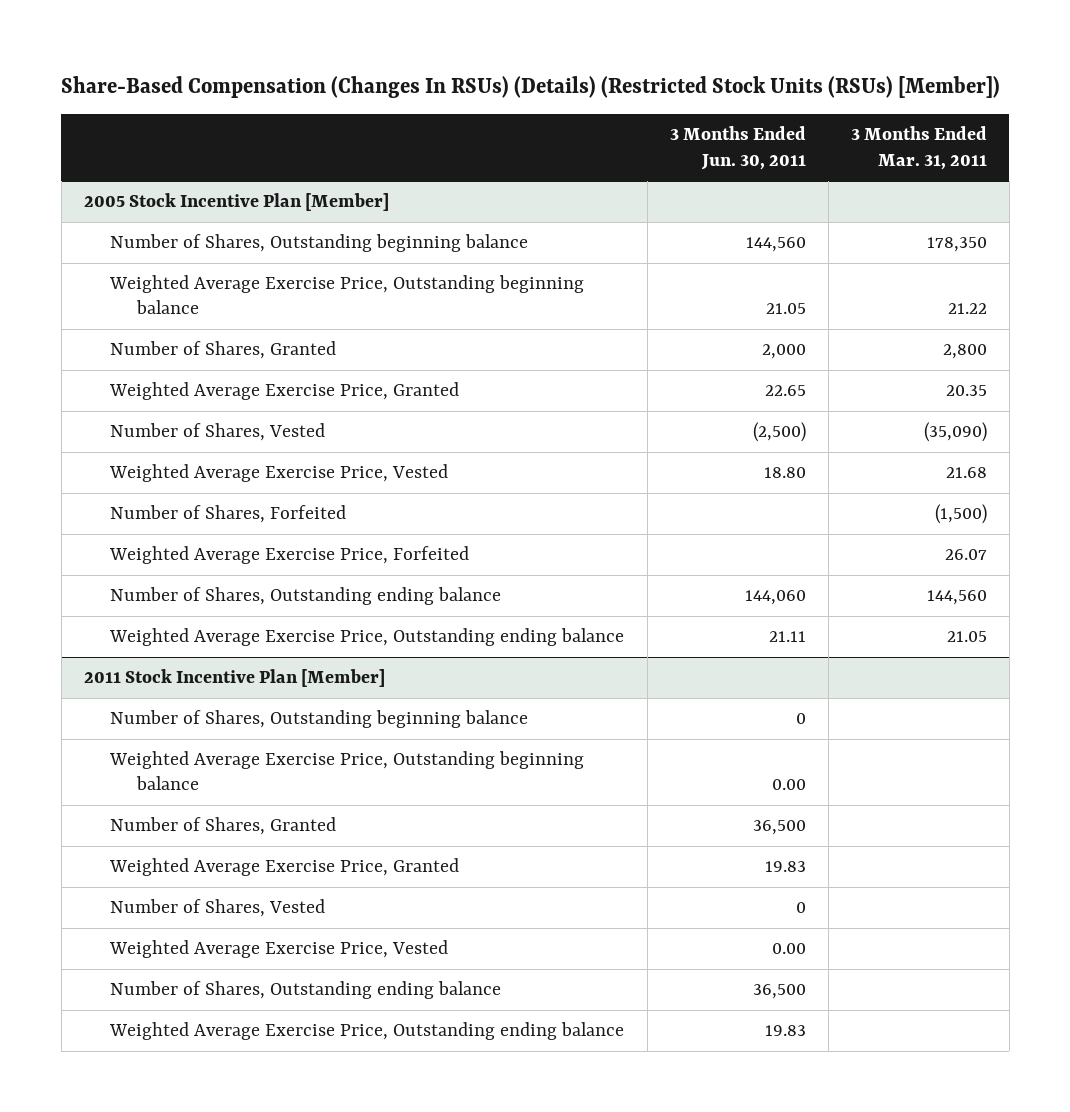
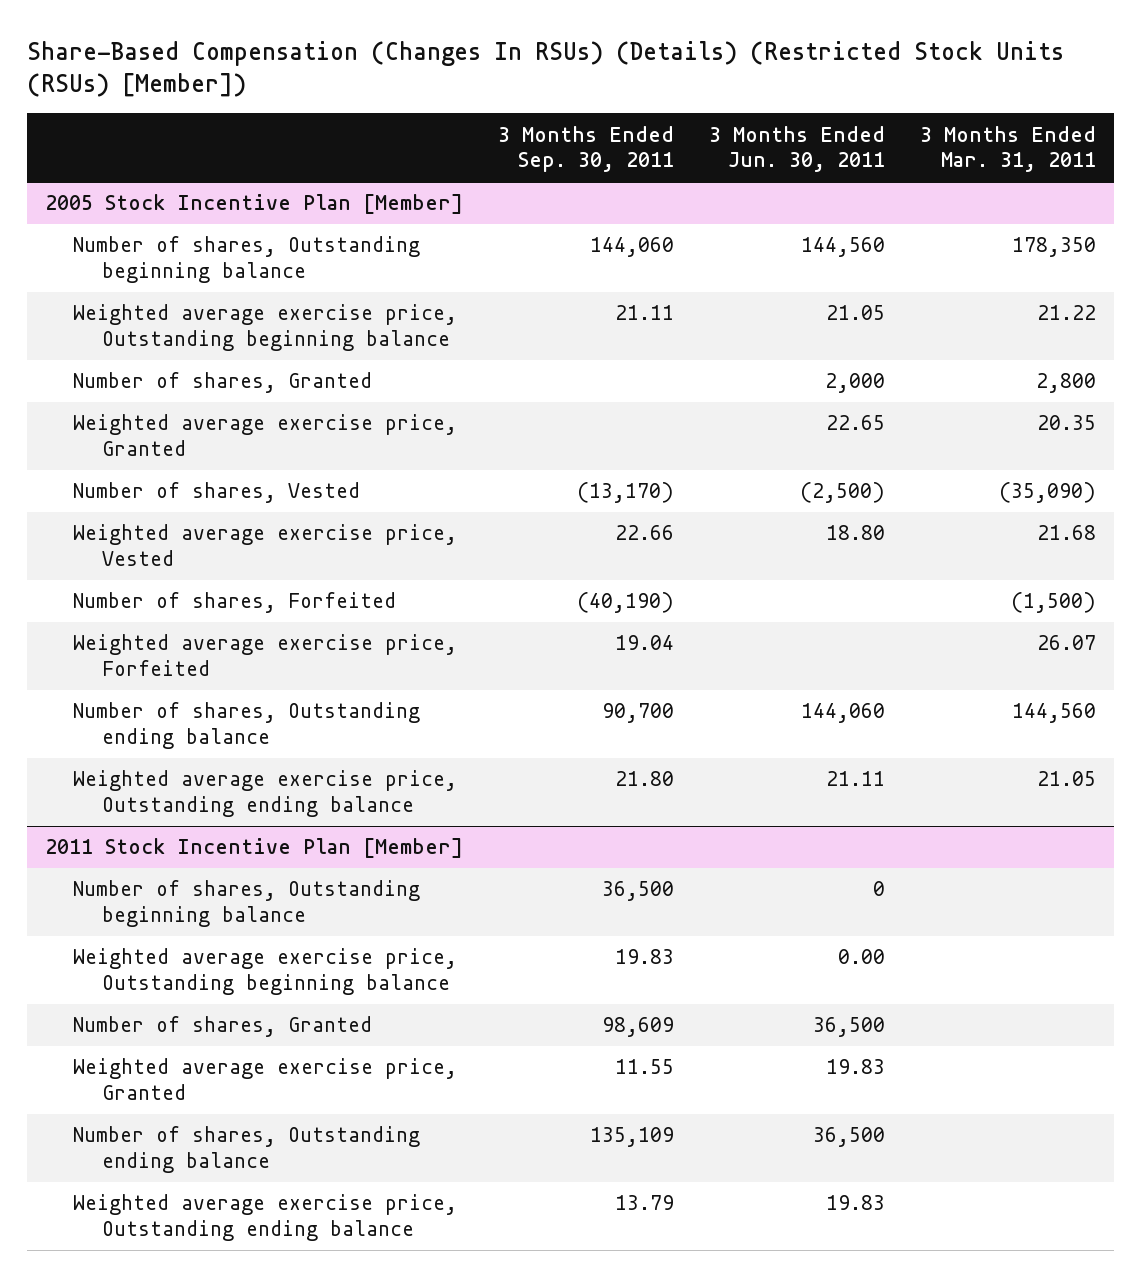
none -> [497,125,674,173] 3 Months Ended Sep. 30, 2011
[110,234,529,253] Number of Shares, Outstanding beginning balance -> [73,236,421,284] Number of shares, Outstanding beginning balance
[109,275,585,315] Weighted Average Exercise Price, Outstanding beginning balance -> [73,304,458,352] Weighted average exercise price, Outstanding beginning balance
[110,341,337,360] Number of Shares, Granted -> [73,372,373,394] Number of shares, Granted
[109,382,460,401] Weighted Average Exercise Price, Granted -> [73,414,458,457] Weighted average exercise price, Granted
[110,423,326,442] Number of Shares, Vested -> [73,482,361,504] Number of shares, Vested
[109,464,449,483] Weighted Average Exercise Price, Vested -> [73,524,458,567] Weighted average exercise price, Vested
[110,505,347,524] Number of Shares, Forfeited -> [73,592,397,614] Number of shares, Forfeited
[109,546,470,565] Weighted Average Exercise Price, Forfeited -> [73,634,458,677] Weighted average exercise price, Forfeited
[110,587,502,606] Number of Shares, Outstanding ending balance -> [73,702,421,750] Number of shares, Outstanding ending balance
[109,628,625,647] Weighted Average Exercise Price, Outstanding ending balance -> [73,770,458,818] Weighted average exercise price, Outstanding ending balance
[110,899,326,918] Number of Shares, Vested -> none
[109,940,449,959] Weighted Average Exercise Price, Vested -> none
[110,710,529,729] Number of Shares, Outstanding beginning balance -> [73,880,421,928] Number of shares, Outstanding beginning balance
[109,751,585,791] Weighted Average Exercise Price, Outstanding beginning balance -> [73,948,458,996] Weighted average exercise price, Outstanding beginning balance
[110,817,337,836] Number of Shares, Granted -> [73,1016,373,1038] Number of shares, Granted
[109,858,460,877] Weighted Average Exercise Price, Granted -> [73,1058,458,1101] Weighted average exercise price, Granted
[110,981,502,1000] Number of Shares, Outstanding ending balance -> [73,1126,421,1174] Number of shares, Outstanding ending balance
[109,1022,625,1041] Weighted Average Exercise Price, Outstanding ending balance -> [73,1194,458,1242] Weighted average exercise price, Outstanding ending balance

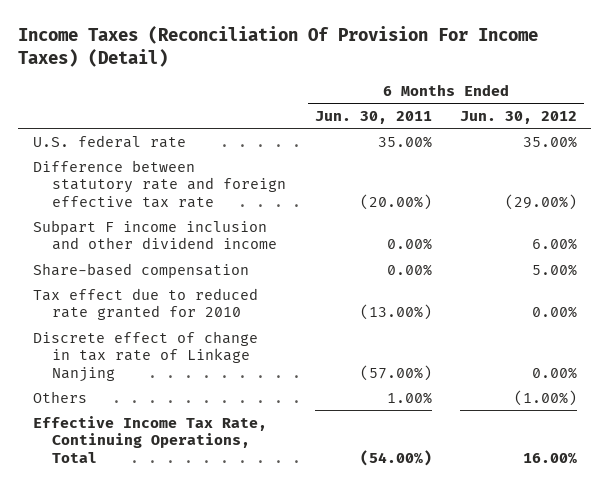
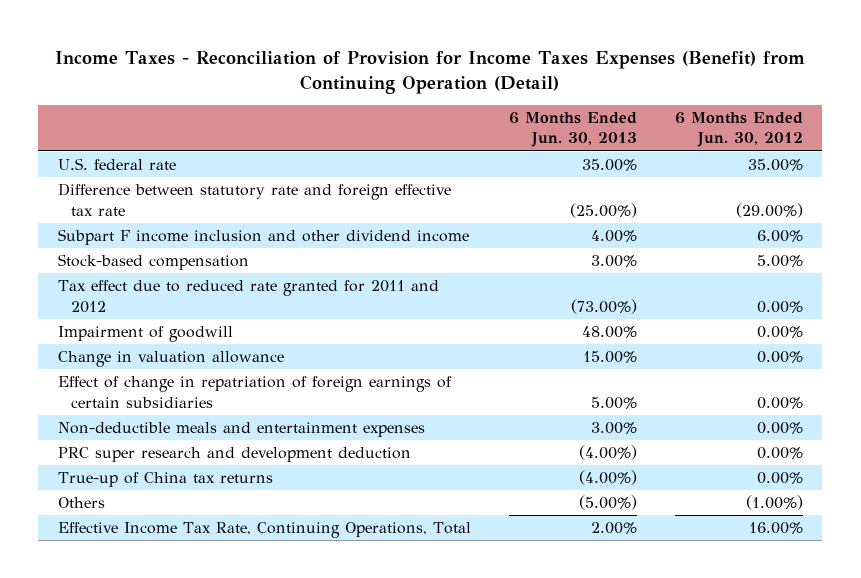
[18,26,539,68] Income Taxes (Reconciliation Of Provision For Income Taxes) (Detail) -> [55,50,806,94] Income Taxes - Reconciliation of Provision for Income Taxes Expenses (Benefit) from Continuing Operation (Detail)
[314,110,432,124] Jun. 30, 2011 -> none
none -> [508,112,637,148] 6 Months Ended Jun. 30, 2013
[32,330,258,383] Discrete effect of change in tax rate of Linkage Nanjing -> none
[32,262,249,278] Share-based compensation -> [57,254,249,271] Stock-based compensation
[32,287,258,321] Tax effect due to reduced rate granted for 2010 -> [57,280,439,313] Tax effect due to reduced rate granted for 2011 and 2012
none -> [57,326,233,343] Impairment of goodwill
none -> [57,351,284,368] Change in valuation allowance
none -> [57,376,452,408] Effect of change in repatriation of foreign earnings of certain subsidiaries
none -> [57,422,425,438] Non-deductible meals and entertainment expenses
none -> [57,447,411,463] PRC super research and development deduction
none -> [57,472,273,488] True-up of China tax returns

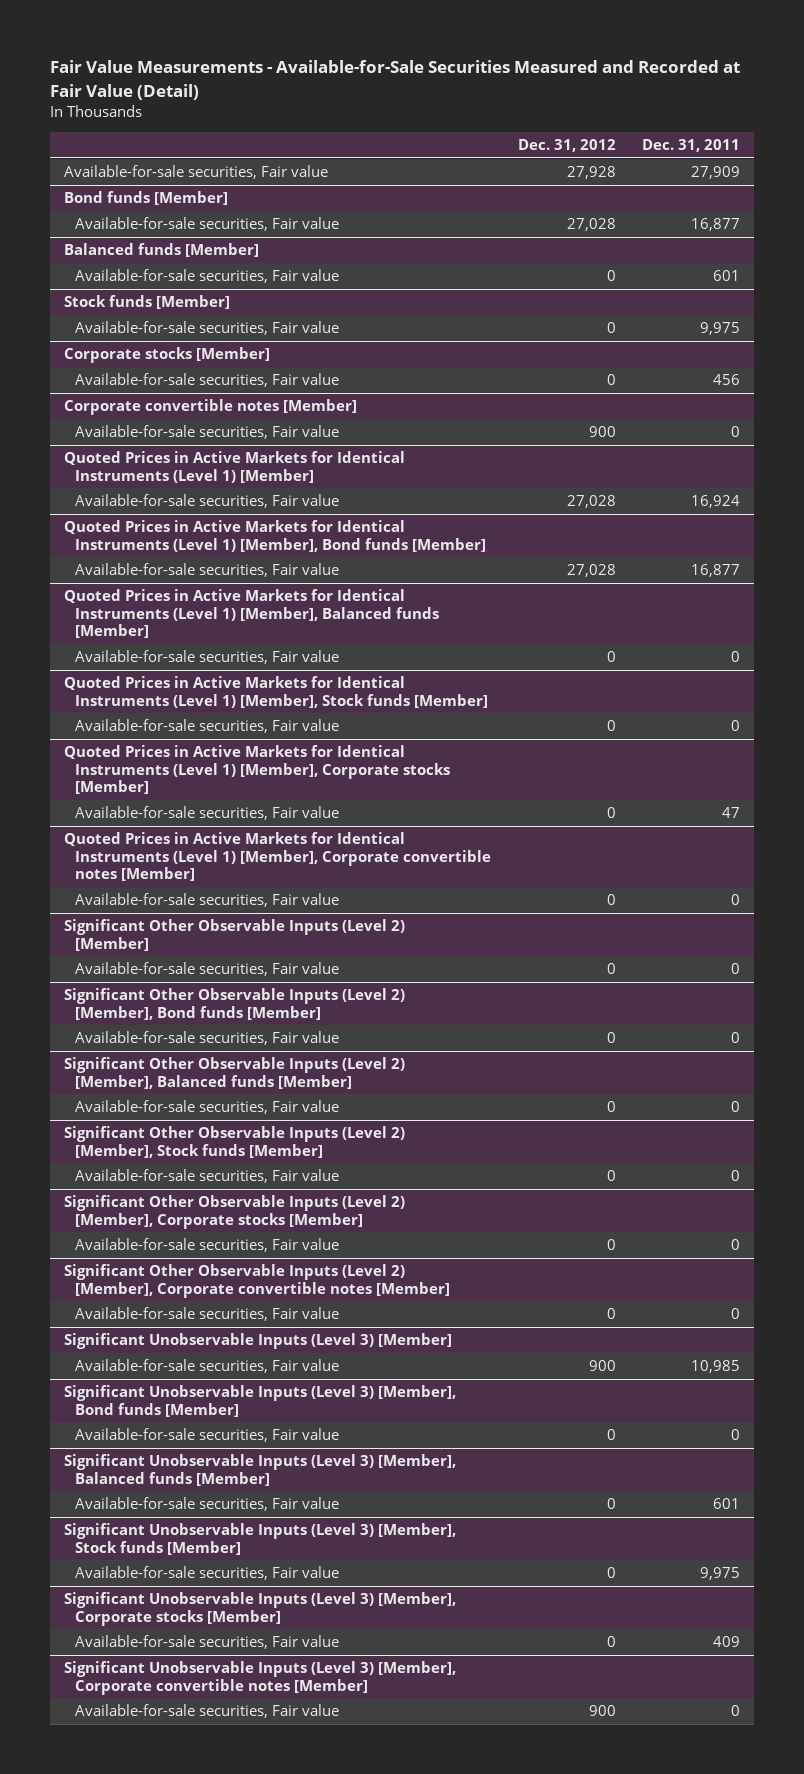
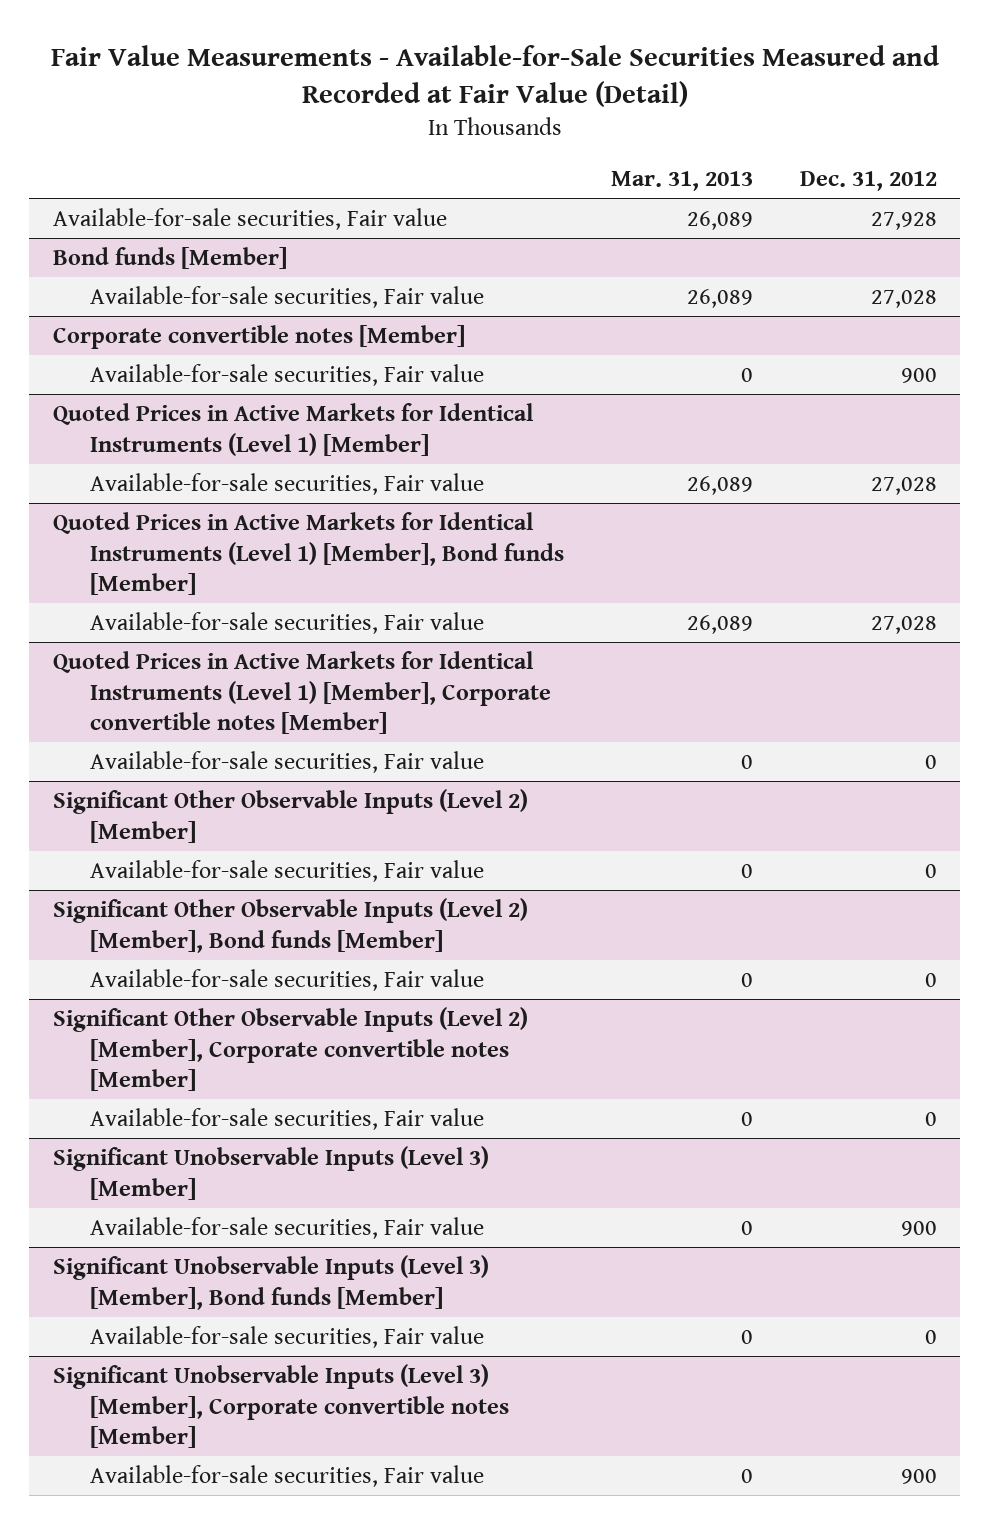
[642,139,741,153] Dec. 31, 2011 -> none
none -> [610,170,753,191] Mar. 31, 2013
[63,243,259,258] Balanced funds [Member] -> none
[75,269,340,284] Available-for-sale securities, Fair value -> none
[63,295,230,310] Stock funds [Member] -> none
[75,321,340,336] Available-for-sale securities, Fair value -> none
[63,347,270,364] Corporate stocks [Member] -> none
[75,373,340,388] Available-for-sale securities, Fair value -> none
[63,589,440,639] Quoted Prices in Active Markets for Identical Instruments (Level 1) [Member], Balanced funds [Member] -> none
[75,650,340,665] Available-for-sale securities, Fair value -> none
[63,676,489,708] Quoted Prices in Active Markets for Identical Instruments (Level 1) [Member], Stock funds [Member] -> none
[75,719,340,734] Available-for-sale securities, Fair value -> none
[63,745,451,795] Quoted Prices in Active Markets for Identical Instruments (Level 1) [Member], Corporate stocks [Member] -> none
[75,806,340,821] Available-for-sale securities, Fair value -> none
[63,1057,405,1089] Significant Other Observable Inputs (Level 2) [Member], Balanced funds [Member] -> none
[75,1100,340,1115] Available-for-sale securities, Fair value -> none
[63,1126,405,1158] Significant Other Observable Inputs (Level 2) [Member], Stock funds [Member] -> none
[75,1169,340,1184] Available-for-sale securities, Fair value -> none
[63,1195,405,1229] Significant Other Observable Inputs (Level 2) [Member], Corporate stocks [Member] -> none
[75,1238,340,1253] Available-for-sale securities, Fair value -> none
[63,1454,456,1486] Significant Unobservable Inputs (Level 3) [Member], Balanced funds [Member] -> none
[75,1497,340,1512] Available-for-sale securities, Fair value -> none
[63,1523,456,1555] Significant Unobservable Inputs (Level 3) [Member], Stock funds [Member] -> none
[75,1566,340,1581] Available-for-sale securities, Fair value -> none
[63,1592,456,1626] Significant Unobservable Inputs (Level 3) [Member], Corporate stocks [Member] -> none
[75,1635,340,1650] Available-for-sale securities, Fair value -> none

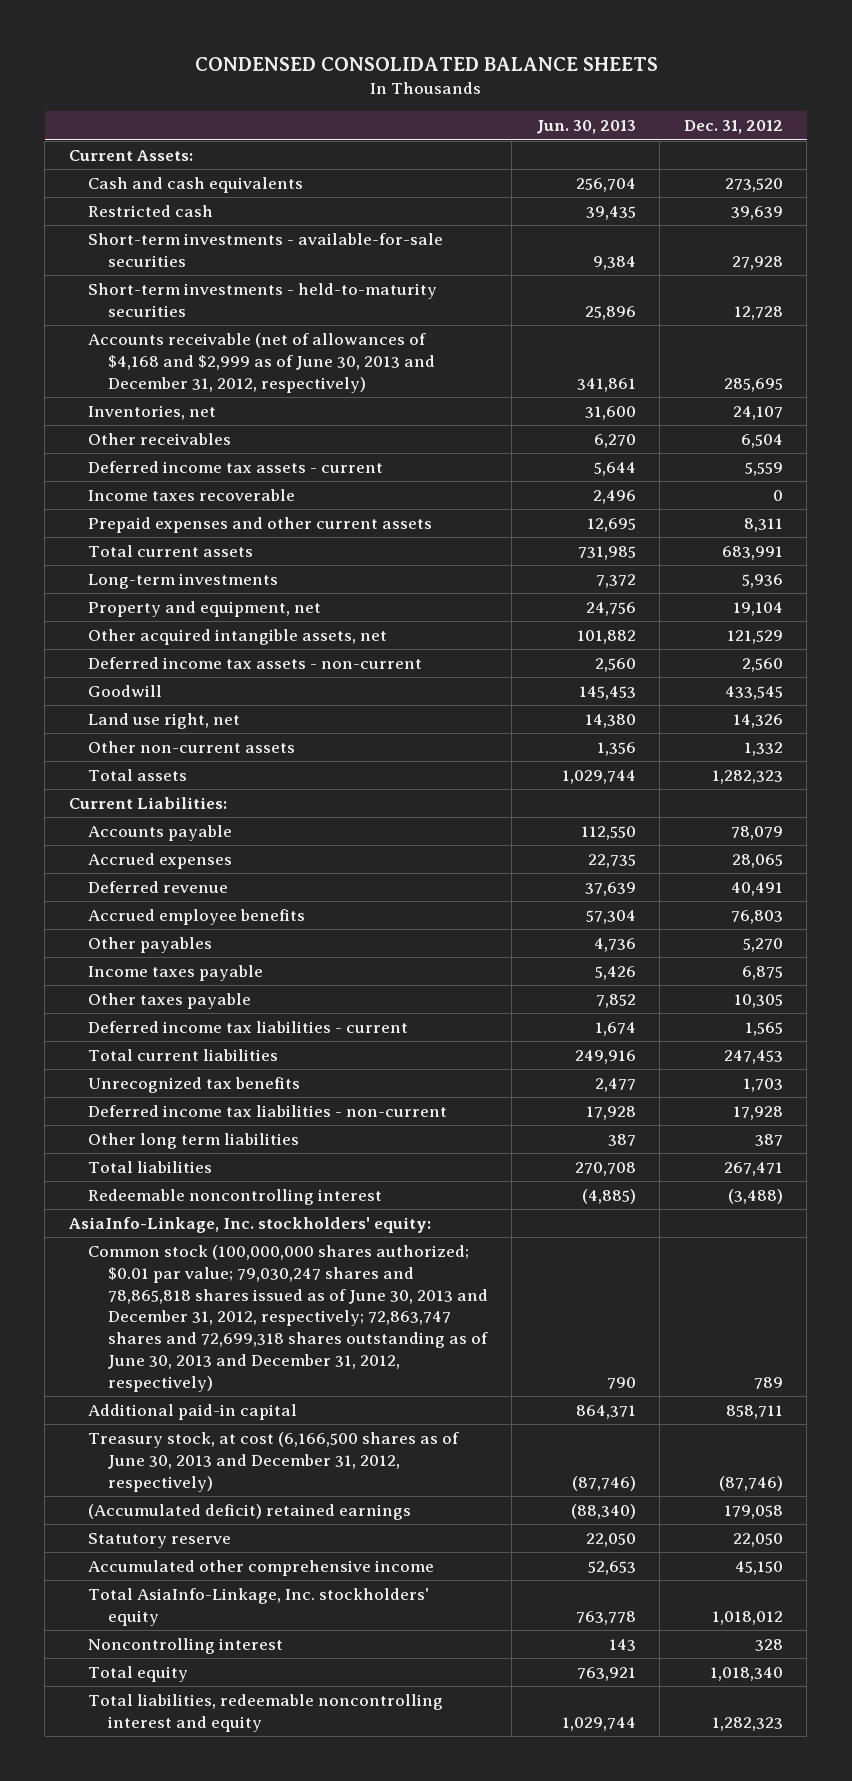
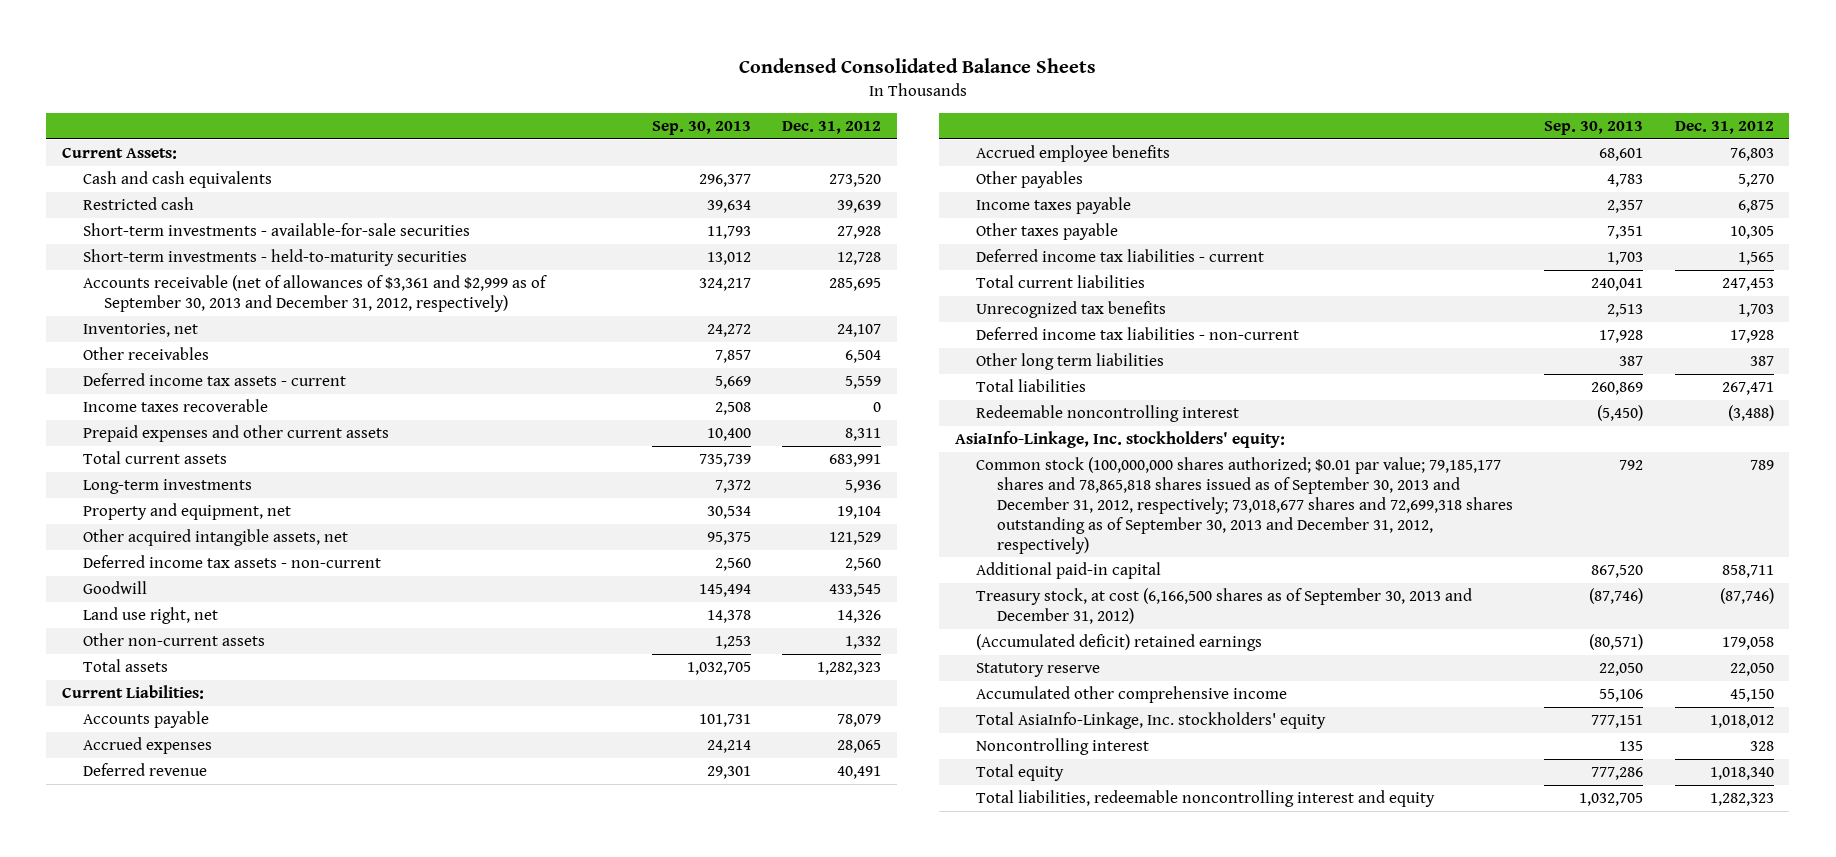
[194,57,658,72] CONDENSED CONSOLIDATED BALANCE SHEETS -> [738,57,1096,73] Condensed Consolidated Balance Sheets
[535,120,636,135] Jun. 30, 2013 -> none
none -> [651,121,751,136] Sep. 30, 2013
[88,332,436,393] Accounts receivable (net of allowances of $4,168 and $2,999 as of June 30, 2013 and December 31, 2012, respectively) -> [83,275,548,313] Accounts receivable (net of allowances of $3,361 and $2,999 as of September 30, 2013 and December 31, 2012, respectively)
[88,1244,489,1392] Common stock (100,000,000 shares authorized; $0.01 par value; 79,030,247 shares and 78,865,818 shares issued as of June 30, 2013 and December 31, 2012, respectively; 72,863,747 shares and 72,699,318 shares outstanding as of June 30, 2013 and December 31, 2012, respectively) -> [975,457,1513,554] Common stock (100,000,000 shares authorized; $0.01 par value; 79,185,177 shares and 78,865,818 shares issued as of September 30, 2013 and December 31, 2012, respectively; 73,018,677 shares and 72,699,318 shares outstanding as of September 30, 2013 and December 31, 2012, respectively)
[88,1431,460,1492] Treasury stock, at cost (6,166,500 shares as of June 30, 2013 and December 31, 2012, respectively) -> [975,588,1472,625] Treasury stock, at cost (6,166,500 shares as of September 30, 2013 and December 31, 2012)

